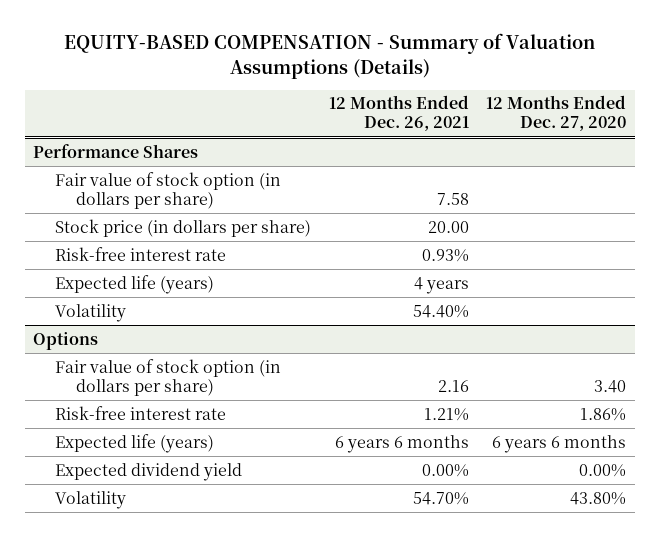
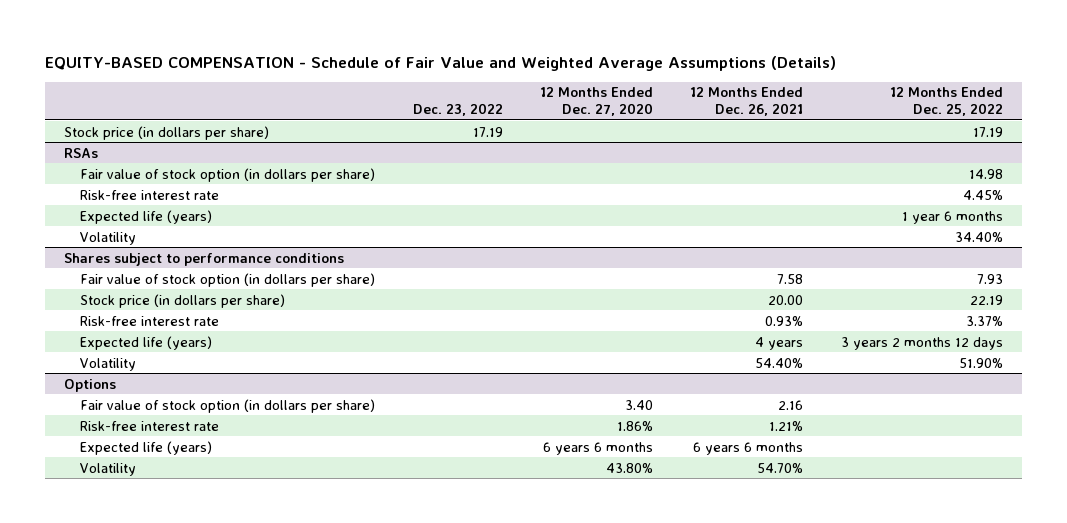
[63,33,595,79] EQUITY-BASED COMPENSATION - Summary of Valuation Assumptions (Details) -> [45,55,837,71] EQUITY-BASED COMPENSATION - Schedule of Fair Value and Weighted Average Assumptions (Details)
none -> [412,103,503,117] Dec. 23, 2022
none -> [889,87,1003,117] 12 Months Ended Dec. 25, 2022
none -> [63,125,269,140] Stock price (in dollars per share)
none -> [63,147,98,158] RSAs
none -> [80,167,376,182] Fair value of stock option (in dollars per share)
none -> [80,189,220,200] Risk-free interest rate
none -> [80,209,213,224] Expected life (years)
none -> [80,231,137,245] Volatility
[33,143,199,158] Performance Shares -> [63,252,344,266] Shares subject to performance conditions
[54,462,242,481] Expected dividend yield -> none

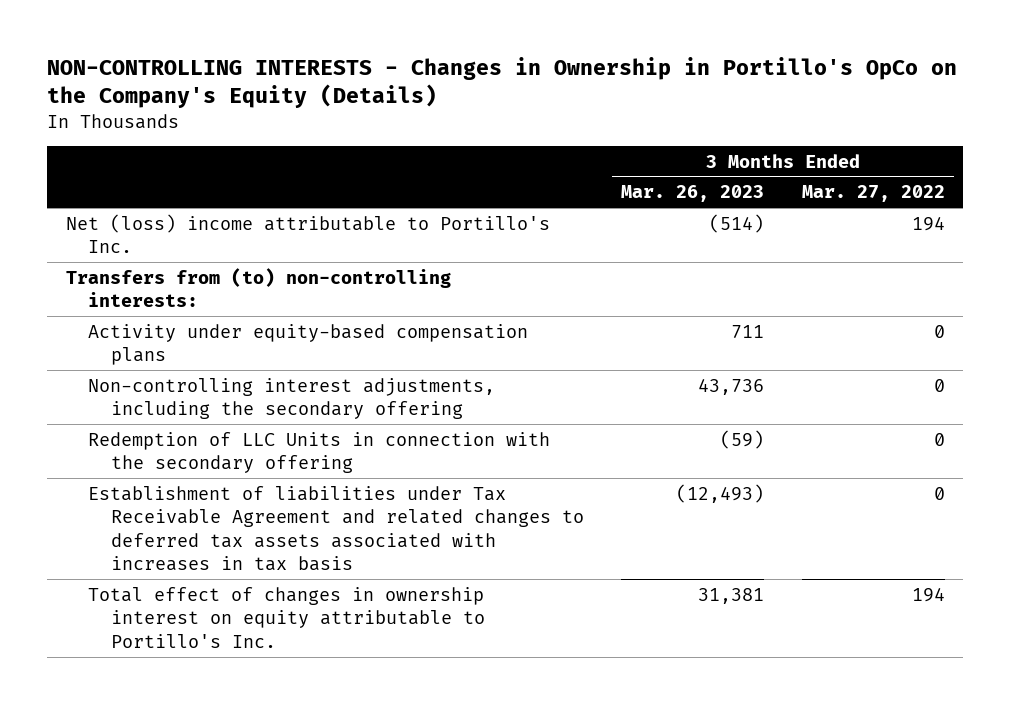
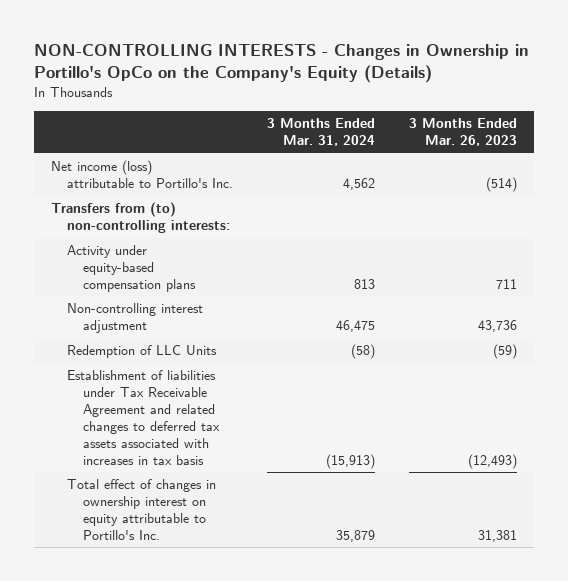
[801,185,945,203] Mar. 27, 2022 -> none
none -> [267,118,376,147] 3 Months Ended Mar. 31, 2024
[65,213,550,254] Net (loss) income attributable to Portillo's Inc. -> [50,160,233,189] Net income (loss) attributable to Portillo's Inc.
[88,377,496,420] Non-controlling interest adjustments, including the secondary offering -> [66,303,203,334] Non-controlling interest adjustment
[88,431,551,474] Redemption of LLC Units in connection with the secondary offering -> [66,345,217,359] Redemption of LLC Units

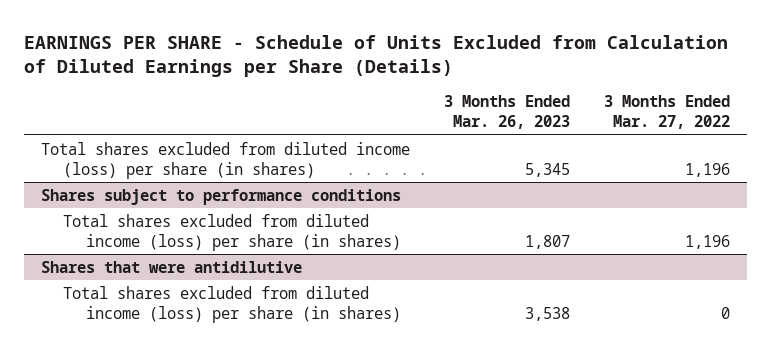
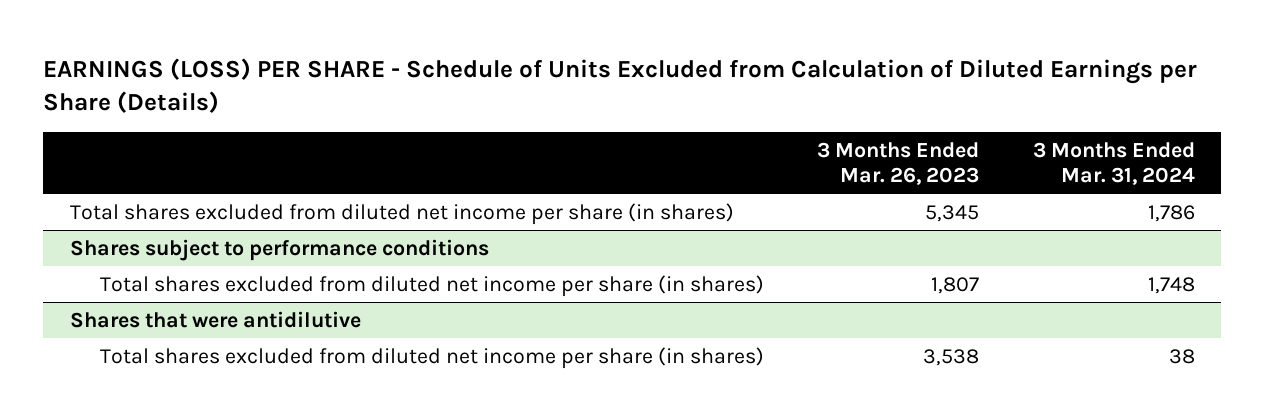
[24,34,729,78] EARNINGS PER SHARE - Schedule of Units Excluded from Calculation of Diluted Earnings per Share (Details) -> [43,57,1198,114] EARNINGS (LOSS) PER SHARE - Schedule of Units Excluded from Calculation of Diluted Earnings per Share (Details)
[604,95,731,130] 3 Months Ended Mar. 27, 2022 -> none
none -> [1032,141,1195,185] 3 Months Ended Mar. 31, 2024
[41,141,411,179] Total shares excluded from diluted income (loss) per share (in shares) -> [70,202,735,225] Total shares excluded from diluted net income per share (in shares)
[63,213,401,251] Total shares excluded from diluted income (loss) per share (in shares) -> [99,274,764,297] Total shares excluded from diluted net income per share (in shares)
[63,285,401,323] Total shares excluded from diluted income (loss) per share (in shares) -> [99,346,764,369] Total shares excluded from diluted net income per share (in shares)

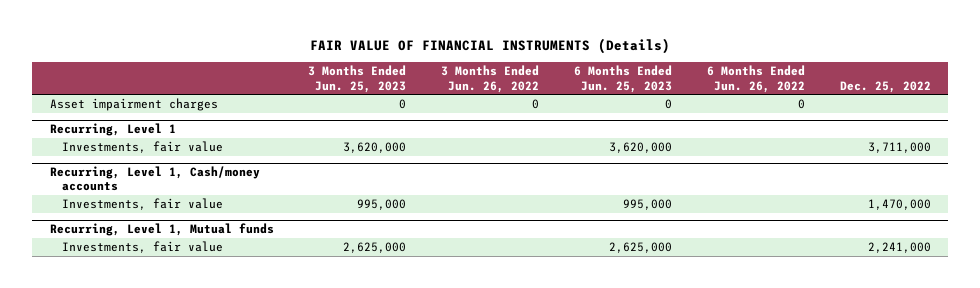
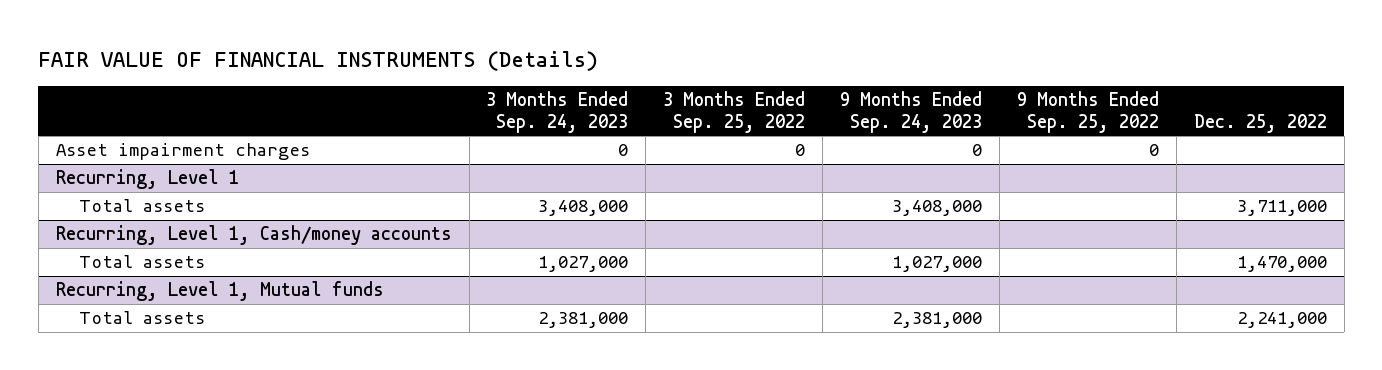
[308,65,407,93] 3 Months Ended Jun. 25, 2023 -> none
[441,65,540,93] 3 Months Ended Jun. 26, 2022 -> none
[574,65,673,93] 6 Months Ended Jun. 25, 2023 -> none
[706,65,805,93] 6 Months Ended Jun. 26, 2022 -> none
none -> [486,91,629,133] 3 Months Ended Sep. 24, 2023
none -> [663,91,806,133] 3 Months Ended Sep. 25, 2022
none -> [840,91,983,133] 9 Months Ended Sep. 24, 2023
none -> [1016,91,1159,133] 9 Months Ended Sep. 25, 2022
[62,140,224,153] Investments, fair value -> [78,199,205,213] Total assets
[62,197,224,210] Investments, fair value -> [78,255,205,269] Total assets
[62,240,224,253] Investments, fair value -> [78,311,205,325] Total assets

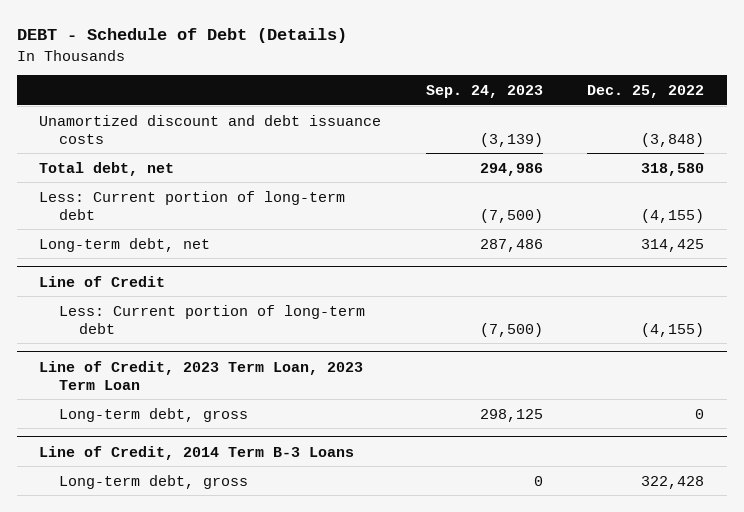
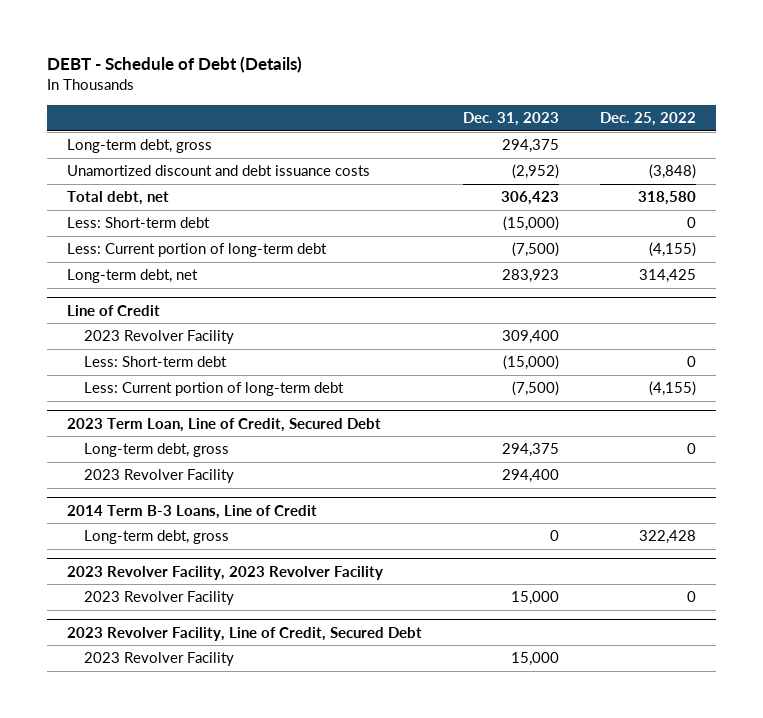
[425,85,543,99] Sep. 24, 2023 -> none
none -> [462,112,559,127] Dec. 31, 2023
none -> [66,139,212,154] Long-term debt, gross
none -> [66,217,210,229] Less: Short-term debt
none -> [84,330,235,345] 2023 Revolver Facility
none -> [84,356,228,368] Less: Short-term debt
[39,360,364,390] Line of Credit, 2023 Term Loan, 2023 Term Loan -> [66,417,381,432] 2023 Term Loan, Line of Credit, Secured Debt
none -> [84,469,235,484] 2023 Revolver Facility
[39,445,355,460] Line of Credit, 2014 Term B-3 Loans -> [66,504,317,519] 2014 Term B-3 Loans, Line of Credit
none -> [66,565,383,580] 2023 Revolver Facility, 2023 Revolver Facility
none -> [84,591,235,606] 2023 Revolver Facility
none -> [66,626,422,641] 2023 Revolver Facility, Line of Credit, Secured Debt
none -> [84,652,235,667] 2023 Revolver Facility

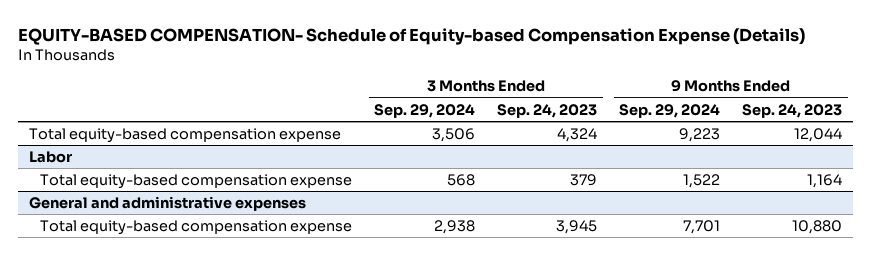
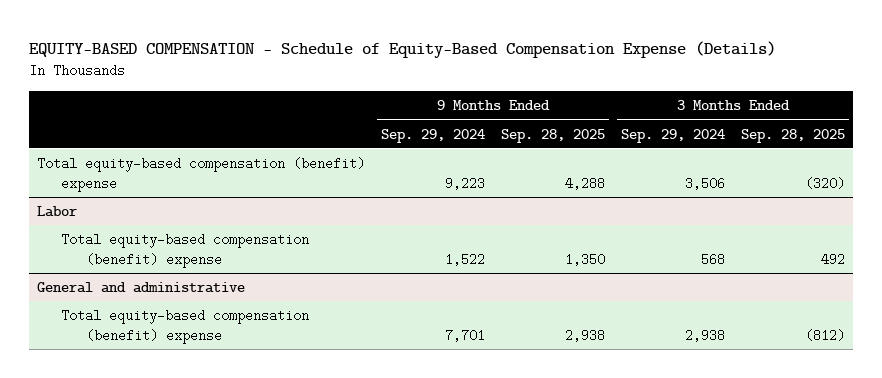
[18,27,806,45] EQUITY-BASED COMPENSATION- Schedule of Equity-based Compensation Expense (Details) -> [29,40,777,58] EQUITY-BASED COMPENSATION - Schedule of Equity-Based Compensation Expense (Details)
[497,103,598,118] Sep. 24, 2023 -> none
[742,103,843,118] Sep. 24, 2023 -> none
none -> [501,128,606,143] Sep. 28, 2025
none -> [740,128,845,143] Sep. 28, 2025
[29,127,342,143] Total equity-based compensation expense -> [37,157,366,192] Total equity-based compensation (benefit) expense
[40,173,353,189] Total equity-based compensation expense -> [61,233,310,268] Total equity-based compensation (benefit) expense
[29,195,307,211] General and administrative expenses -> [37,282,246,294] General and administrative
[40,219,353,235] Total equity-based compensation expense -> [61,309,310,344] Total equity-based compensation (benefit) expense

